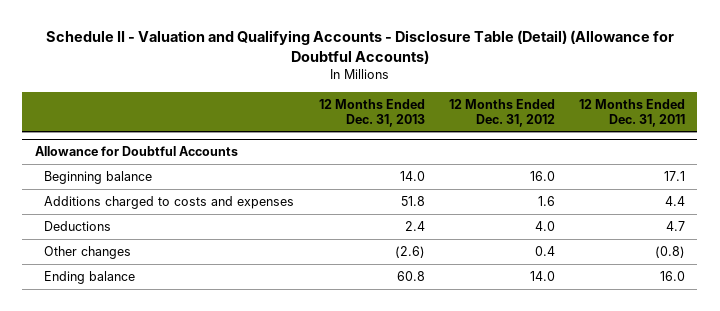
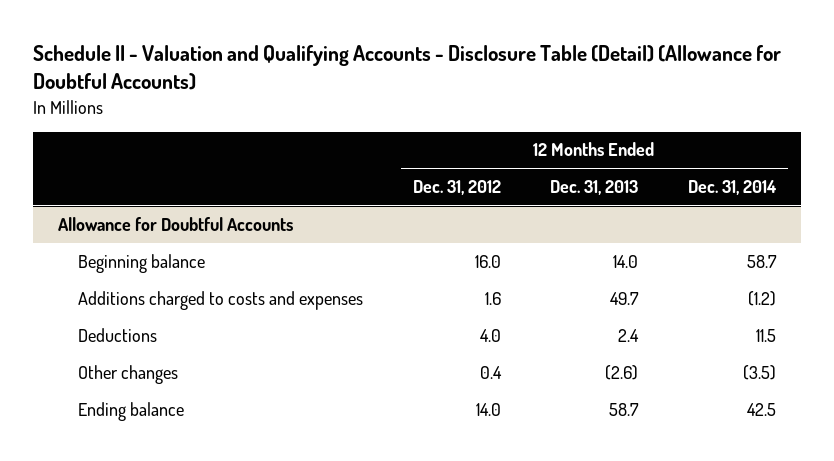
[579,98,686,127] 12 Months Ended Dec. 31, 2011 -> none
none -> [687,180,777,196] Dec. 31, 2014
[400,196,425,207] 51.8 -> [610,291,640,305] 49.7
[396,271,425,282] 60.8 -> [609,402,640,416] 58.7

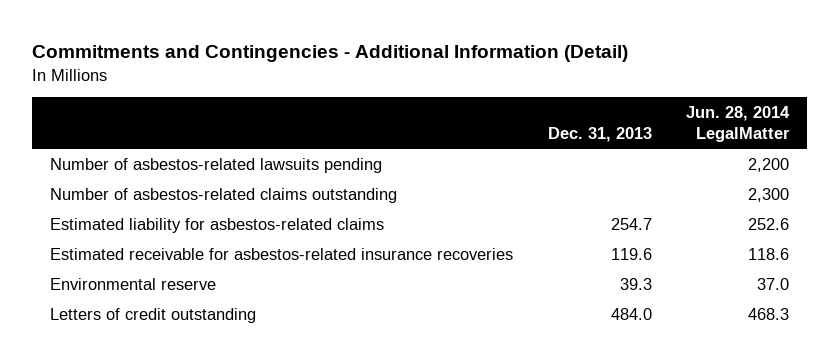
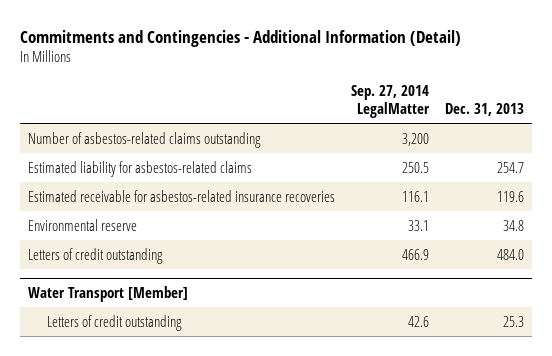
[686,105,791,142] Jun. 28, 2014 LegalMatter -> none
none -> [351,84,431,119] Sep. 27, 2014 LegalMatter
[49,157,382,173] Number of asbestos-related lawsuits pending -> none
[619,277,652,290] 39.3 -> [503,219,525,231] 34.8
none -> [28,285,189,302] Water Transport [Member]
none -> [46,314,182,331] Letters of credit outstanding

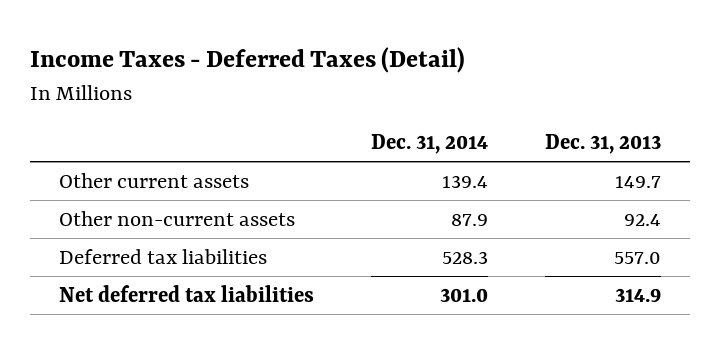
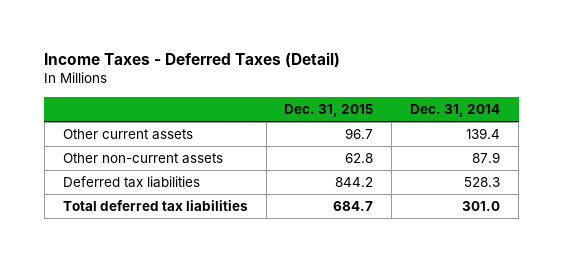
[545,134,662,155] Dec. 31, 2013 -> none
none -> [284,104,374,118] Dec. 31, 2015
[58,284,314,302] Net deferred tax liabilities -> [62,200,248,212] Total deferred tax liabilities

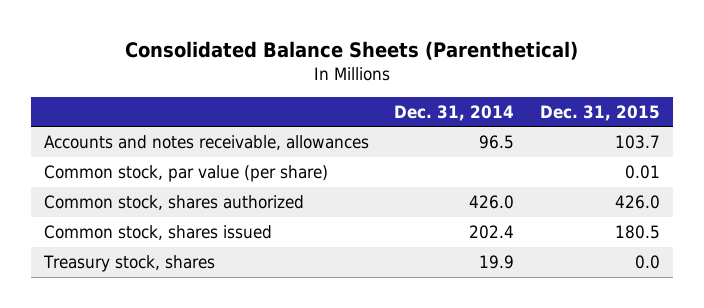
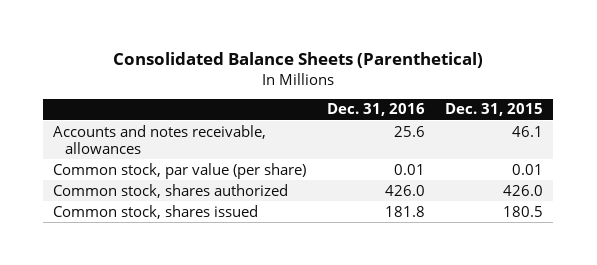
[394,104,515,121] Dec. 31, 2014 -> none
none -> [326,103,425,117] Dec. 31, 2016
[614,134,660,149] 103.7 -> [512,125,544,137] 46.1
[42,254,215,272] Treasury stock, shares -> none

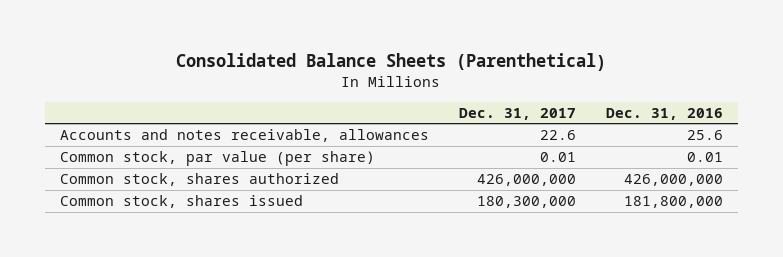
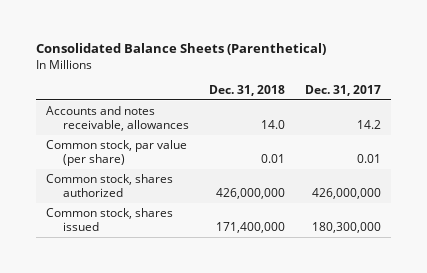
[605,107,723,120] Dec. 31, 2016 -> none
none -> [208,84,285,96] Dec. 31, 2018
[539,130,576,141] 22.6 -> [356,119,381,129] 14.2

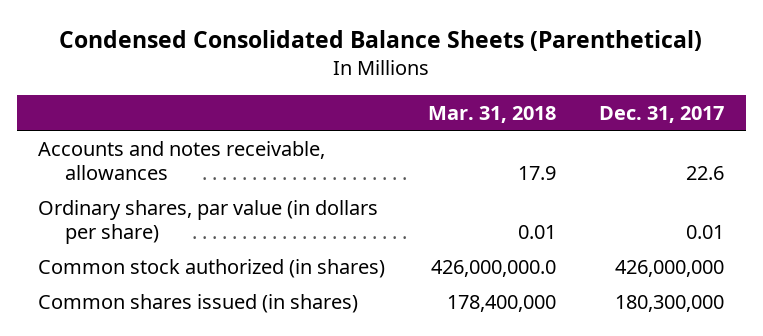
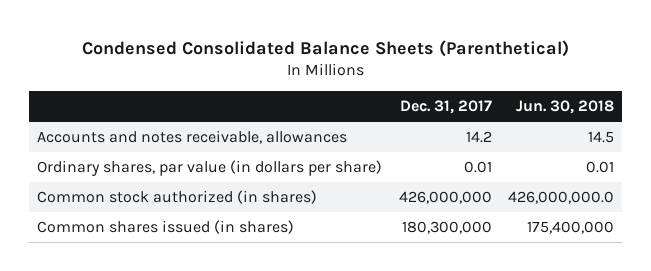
[428,105,557,123] Mar. 31, 2018 -> none
none -> [515,100,614,115] Jun. 30, 2018
[686,165,725,180] 22.6 -> [465,131,492,144] 14.2

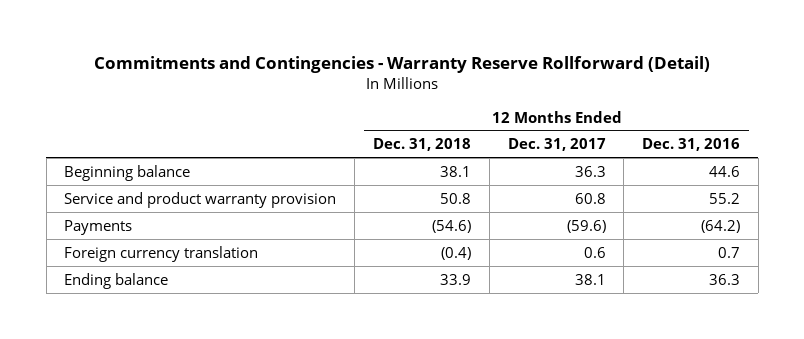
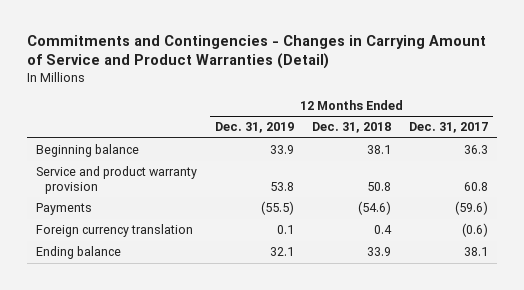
[94,56,711,74] Commitments and Contingencies - Warranty Reserve Rollforward (Detail) -> [26,34,486,70] Commitments and Contingencies - Changes in Carrying Amount of Service and Product Warranties (Detail)
[642,138,741,152] Dec. 31, 2016 -> none
none -> [214,122,294,134] Dec. 31, 2019
[440,246,471,260] (0.4) -> [374,225,393,235] 0.4
[583,246,606,258] 0.6 -> [462,223,489,238] (0.6)

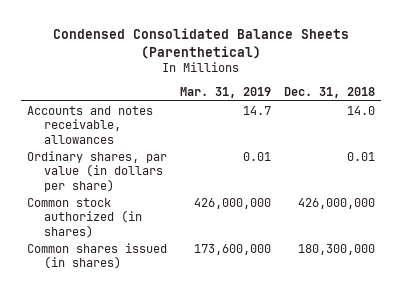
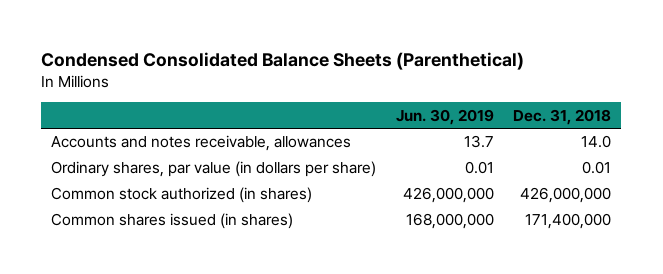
[179,87,271,99] Mar. 31, 2019 -> none
none -> [395,108,494,125] Jun. 30, 2019
[297,243,375,255] 180,300,000 -> [525,213,612,230] 171,400,000

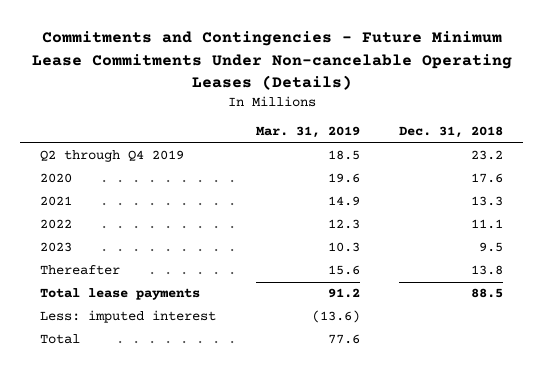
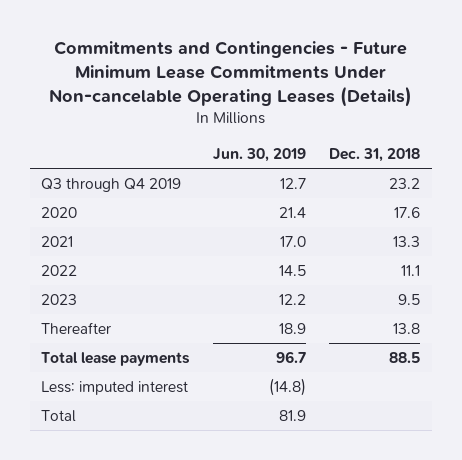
[255,126,360,139] Mar. 31, 2019 -> none
none -> [212,147,306,162] Jun. 30, 2019
[40,150,185,163] Q2 through Q4 2019 -> [41,177,182,192] Q3 through Q4 2019

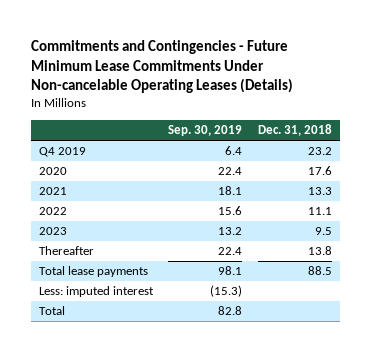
[212,147,306,162] Jun. 30, 2019 -> none
none -> [168,125,243,137] Sep. 30, 2019
[41,177,182,192] Q3 through Q4 2019 -> [38,147,86,158] Q4 2019

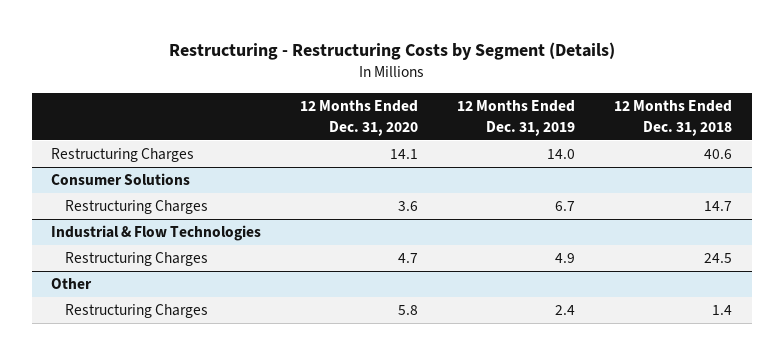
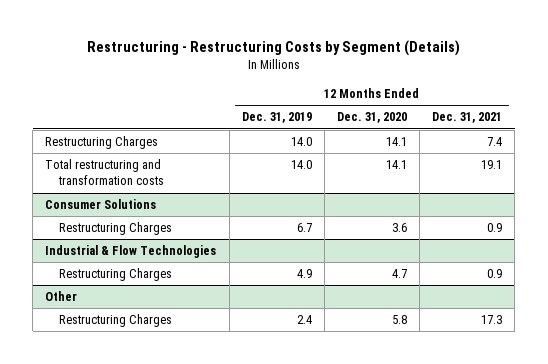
[614,100,733,136] 12 Months Ended Dec. 31, 2018 -> none
none -> [432,112,503,124] Dec. 31, 2021
none -> [45,159,165,186] Total restructuring and transformation costs

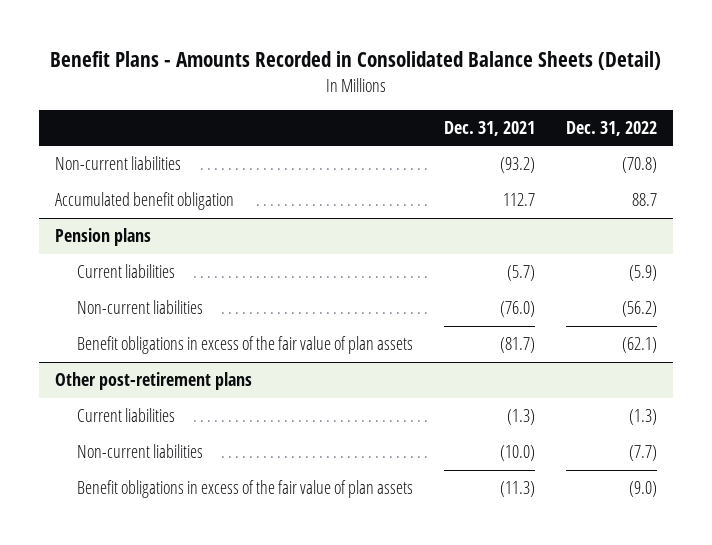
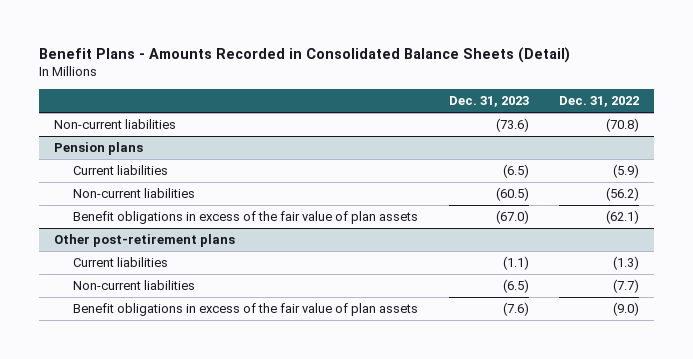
[444,120,536,136] Dec. 31, 2021 -> none
none -> [448,96,529,108] Dec. 31, 2023
[55,192,235,211] Accumulated benefit obligation -> none

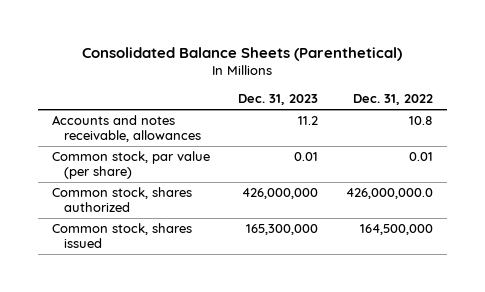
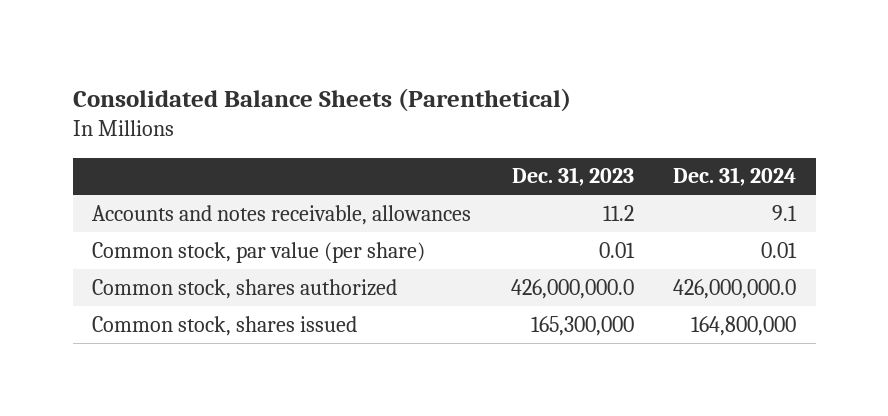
[352,94,433,106] Dec. 31, 2022 -> none
none -> [672,167,796,187] Dec. 31, 2024
[241,187,318,199] 426,000,000 -> [510,278,634,299] 426,000,000.0

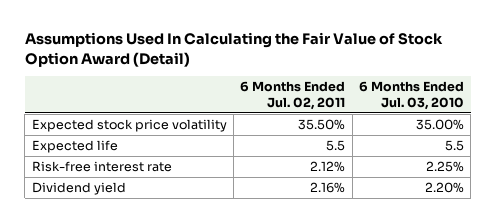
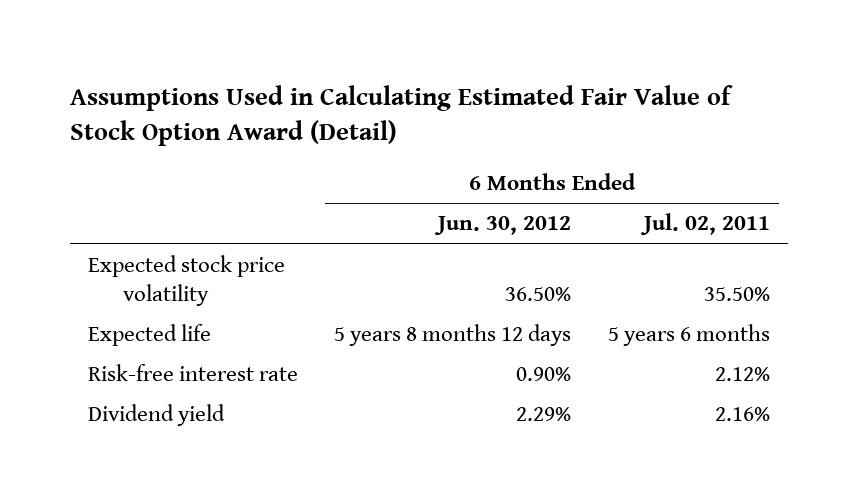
[24,32,443,67] Assumptions Used In Calculating the Fair Value of Stock Option Award (Detail) -> [69,84,733,147] Assumptions Used in Calculating Estimated Fair Value of Stock Option Award (Detail)
[359,81,465,110] 6 Months Ended Jul. 03, 2010 -> none
none -> [434,216,572,236] Jun. 30, 2012
[326,140,346,152] 5.5 -> [607,324,770,347] 5 years 6 months

